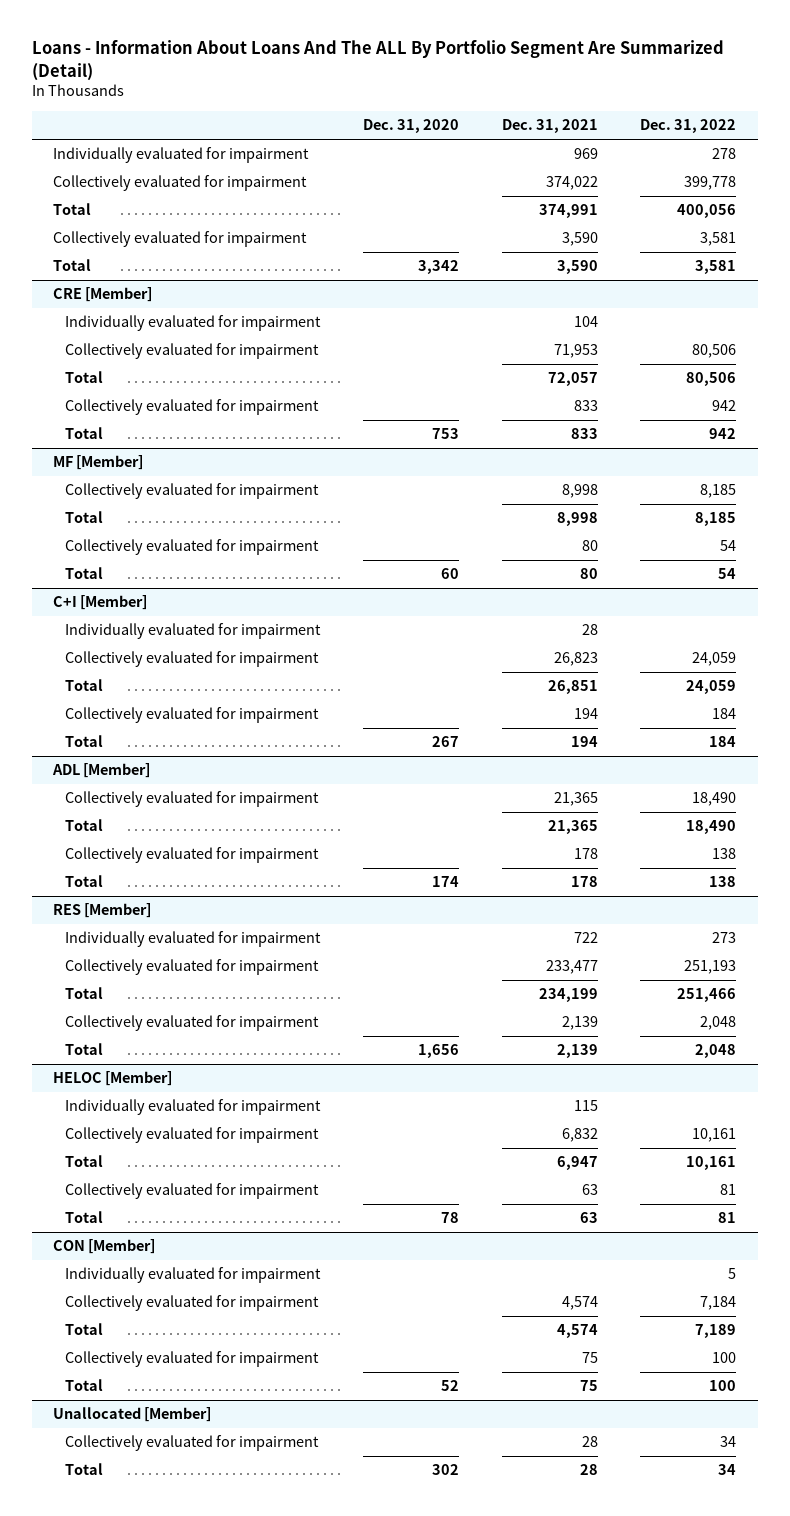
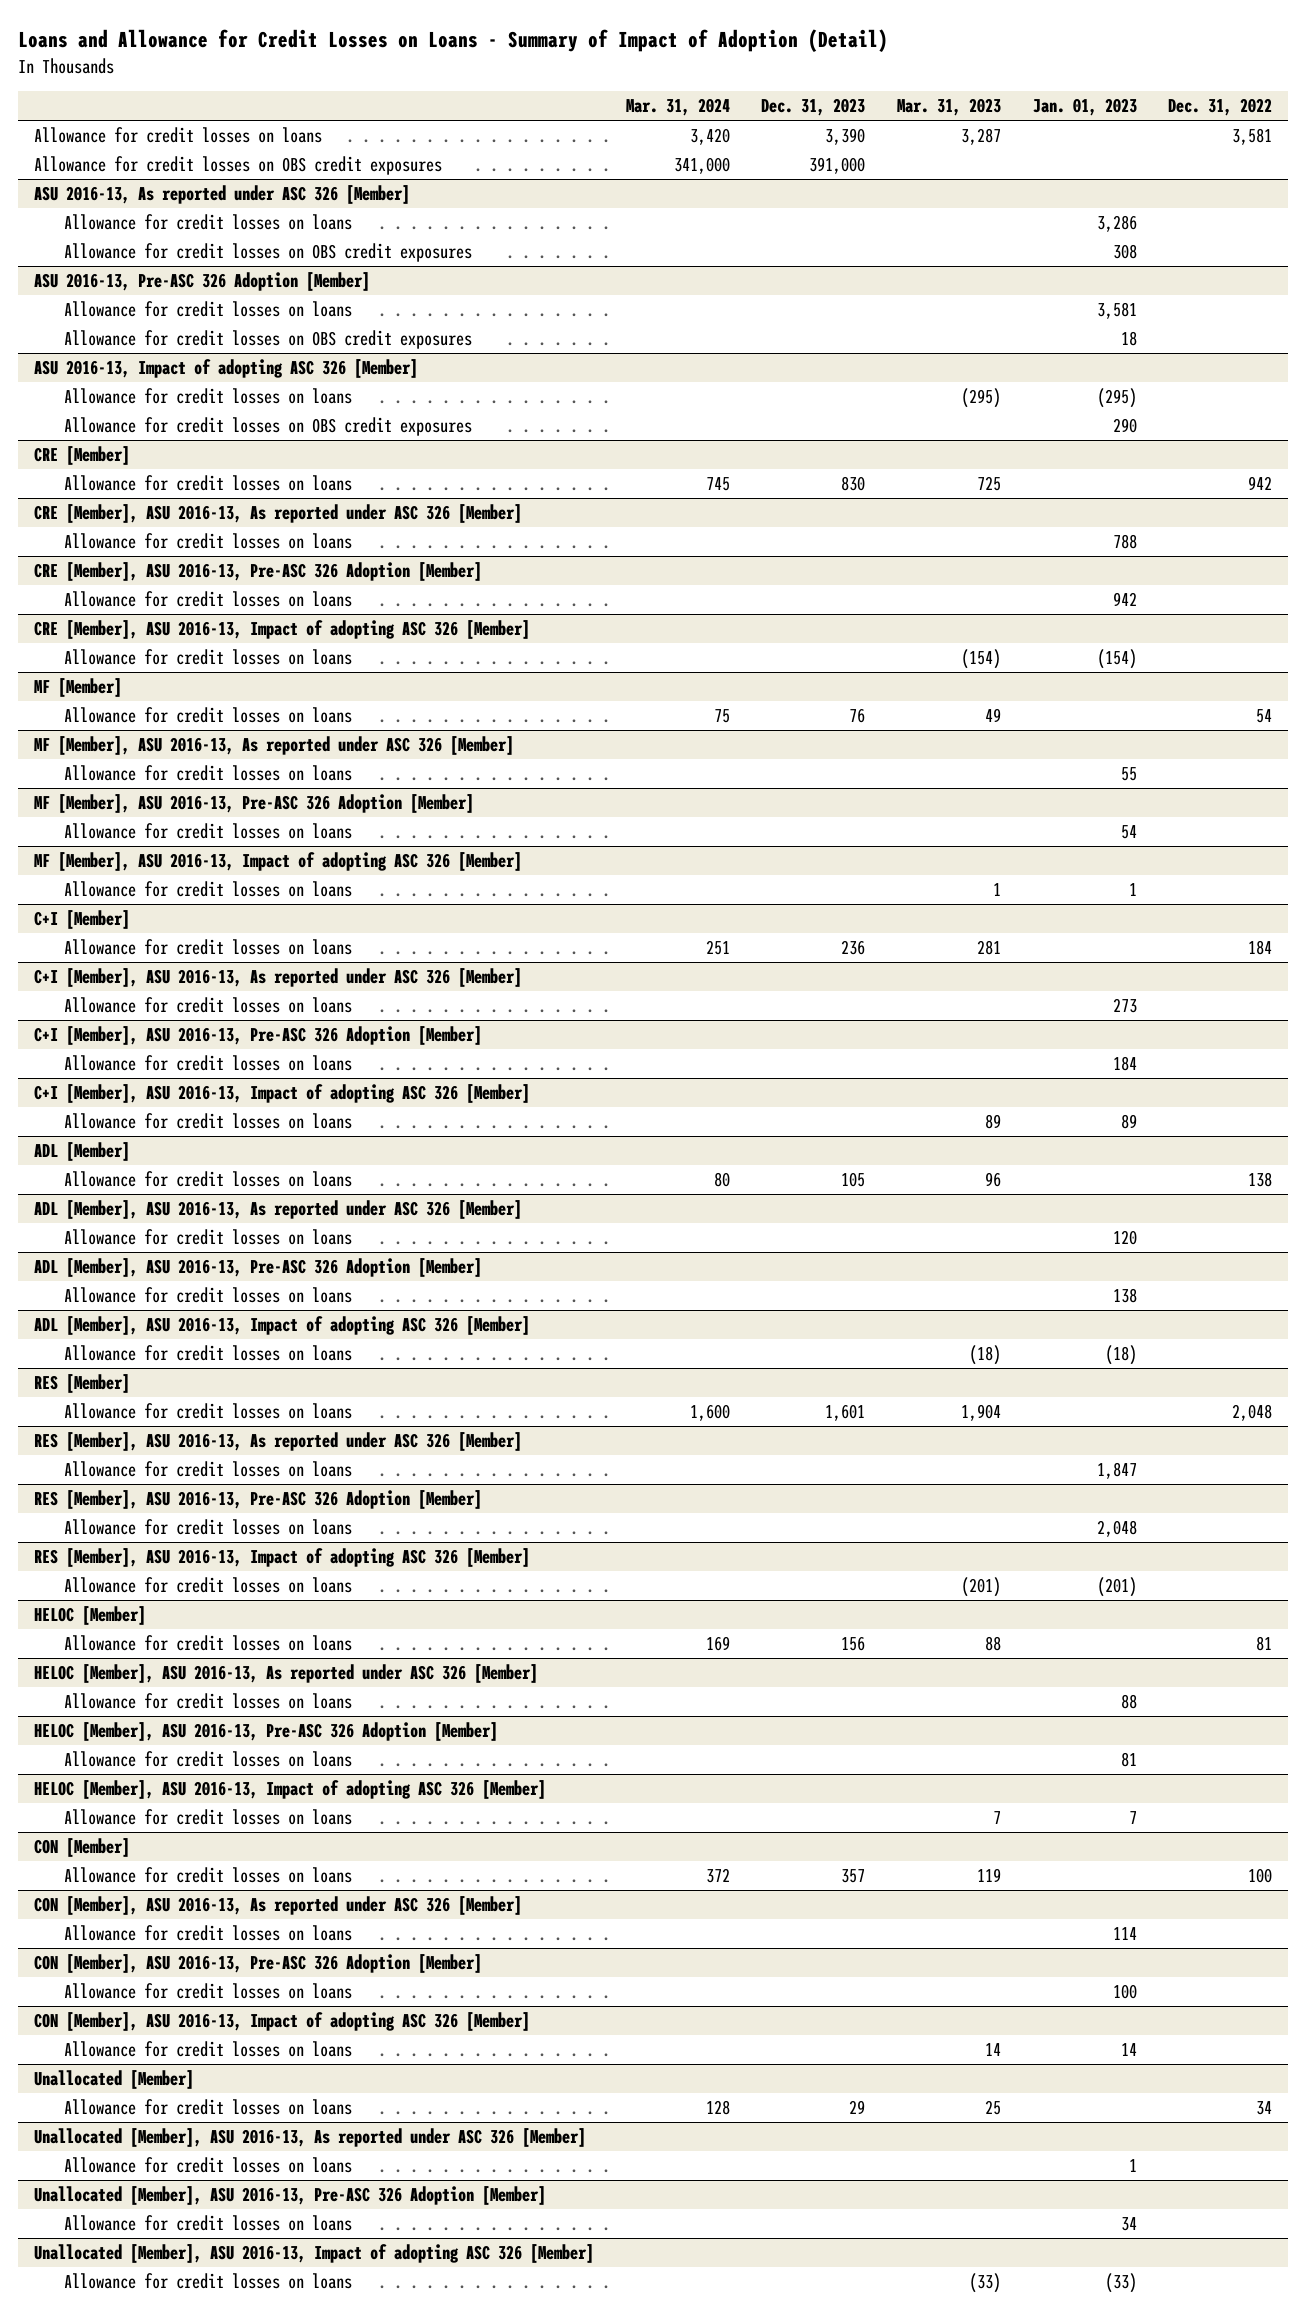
[31,40,724,81] Loans - Information About Loans And The ALL By Portfolio Segment Are Summarized (Detail) -> [18,29,889,53] Loans and Allowance for Credit Losses on Loans - Summary of Impact of Adoption (Detail)
[362,119,459,134] Dec. 31, 2020 -> none
[501,119,598,134] Dec. 31, 2021 -> none
none -> [625,98,730,117] Mar. 31, 2024
none -> [761,98,866,117] Dec. 31, 2023
none -> [896,98,1001,117] Mar. 31, 2023
none -> [1032,98,1137,117] Jan. 01, 2023
[53,147,310,164] Individually evaluated for impairment -> none
[53,175,308,192] Collectively evaluated for impairment -> none
[53,203,92,216] Total -> none
[53,231,308,248] Collectively evaluated for impairment -> none
[53,259,92,272] Total -> [34,126,323,143] Allowance for credit losses on loans
none -> [34,155,443,175] Allowance for credit losses on OBS credit exposures
none -> [34,184,411,204] ASU 2016-13, As reported under ASC 326 [Member]
none -> [63,213,352,230] Allowance for credit losses on loans
none -> [63,242,472,262] Allowance for credit losses on OBS credit exposures
none -> [34,271,371,291] ASU 2016-13, Pre-ASC 326 Adoption [Member]
none -> [63,300,352,317] Allowance for credit losses on loans
none -> [63,329,472,349] Allowance for credit losses on OBS credit exposures
none -> [34,358,419,378] ASU 2016-13, Impact of adopting ASC 326 [Member]
none -> [63,387,352,404] Allowance for credit losses on loans
none -> [63,416,472,436] Allowance for credit losses on OBS credit exposures
[64,315,321,332] Individually evaluated for impairment -> none
[64,343,319,360] Collectively evaluated for impairment -> none
[64,371,103,384] Total -> none
[64,399,319,416] Collectively evaluated for impairment -> none
[64,427,103,440] Total -> [63,474,352,491] Allowance for credit losses on loans
none -> [34,503,523,523] CRE [Member], ASU 2016-13, As reported under ASC 326 [Member]
none -> [63,532,352,549] Allowance for credit losses on loans
none -> [34,561,483,581] CRE [Member], ASU 2016-13, Pre-ASC 326 Adoption [Member]
none -> [63,590,352,607] Allowance for credit losses on loans
none -> [34,619,531,639] CRE [Member], ASU 2016-13, Impact of adopting ASC 326 [Member]
none -> [63,648,352,665] Allowance for credit losses on loans
[64,483,319,500] Collectively evaluated for impairment -> none
[64,511,103,524] Total -> none
[64,539,319,556] Collectively evaluated for impairment -> none
[64,567,103,580] Total -> [63,706,352,723] Allowance for credit losses on loans
none -> [34,735,515,755] MF [Member], ASU 2016-13, As reported under ASC 326 [Member]
none -> [63,764,352,781] Allowance for credit losses on loans
none -> [34,793,475,813] MF [Member], ASU 2016-13, Pre-ASC 326 Adoption [Member]
none -> [63,822,352,839] Allowance for credit losses on loans
none -> [34,851,523,871] MF [Member], ASU 2016-13, Impact of adopting ASC 326 [Member]
none -> [63,880,352,897] Allowance for credit losses on loans
[64,623,321,640] Individually evaluated for impairment -> none
[64,651,319,668] Collectively evaluated for impairment -> none
[64,679,103,692] Total -> none
[64,707,319,724] Collectively evaluated for impairment -> none
[64,735,103,748] Total -> [63,938,352,955] Allowance for credit losses on loans
none -> [34,967,523,987] C+I [Member], ASU 2016-13, As reported under ASC 326 [Member]
none -> [63,996,352,1013] Allowance for credit losses on loans
none -> [34,1025,483,1045] C+I [Member], ASU 2016-13, Pre-ASC 326 Adoption [Member]
none -> [63,1054,352,1071] Allowance for credit losses on loans
none -> [34,1083,531,1103] C+I [Member], ASU 2016-13, Impact of adopting ASC 326 [Member]
none -> [63,1112,352,1129] Allowance for credit losses on loans
[64,791,319,808] Collectively evaluated for impairment -> none
[64,819,103,832] Total -> none
[64,847,319,864] Collectively evaluated for impairment -> none
[64,875,103,888] Total -> [63,1170,352,1187] Allowance for credit losses on loans
none -> [34,1199,523,1219] ADL [Member], ASU 2016-13, As reported under ASC 326 [Member]
none -> [63,1228,352,1245] Allowance for credit losses on loans
none -> [34,1257,483,1277] ADL [Member], ASU 2016-13, Pre-ASC 326 Adoption [Member]
none -> [63,1286,352,1303] Allowance for credit losses on loans
none -> [34,1315,531,1335] ADL [Member], ASU 2016-13, Impact of adopting ASC 326 [Member]
none -> [63,1344,352,1361] Allowance for credit losses on loans
[64,931,321,948] Individually evaluated for impairment -> none
[64,959,319,976] Collectively evaluated for impairment -> none
[64,987,103,1000] Total -> none
[64,1015,319,1032] Collectively evaluated for impairment -> none
[64,1043,103,1056] Total -> [63,1402,352,1419] Allowance for credit losses on loans
none -> [34,1431,523,1451] RES [Member], ASU 2016-13, As reported under ASC 326 [Member]
none -> [63,1460,352,1477] Allowance for credit losses on loans
none -> [34,1489,483,1509] RES [Member], ASU 2016-13, Pre-ASC 326 Adoption [Member]
none -> [63,1518,352,1535] Allowance for credit losses on loans
none -> [34,1547,531,1567] RES [Member], ASU 2016-13, Impact of adopting ASC 326 [Member]
none -> [63,1576,352,1593] Allowance for credit losses on loans
[64,1099,321,1116] Individually evaluated for impairment -> none
[64,1127,319,1144] Collectively evaluated for impairment -> none
[64,1155,103,1168] Total -> none
[64,1183,319,1200] Collectively evaluated for impairment -> none
[64,1211,103,1224] Total -> [63,1634,352,1651] Allowance for credit losses on loans
none -> [34,1663,539,1683] HELOC [Member], ASU 2016-13, As reported under ASC 326 [Member]
none -> [63,1692,352,1709] Allowance for credit losses on loans
none -> [34,1721,499,1741] HELOC [Member], ASU 2016-13, Pre-ASC 326 Adoption [Member]
none -> [63,1750,352,1767] Allowance for credit losses on loans
none -> [34,1779,547,1799] HELOC [Member], ASU 2016-13, Impact of adopting ASC 326 [Member]
none -> [63,1808,352,1825] Allowance for credit losses on loans
[64,1267,321,1284] Individually evaluated for impairment -> none
[64,1295,319,1312] Collectively evaluated for impairment -> none
[64,1323,103,1336] Total -> none
[64,1351,319,1368] Collectively evaluated for impairment -> none
[64,1379,103,1392] Total -> [63,1866,352,1883] Allowance for credit losses on loans
none -> [34,1895,523,1915] CON [Member], ASU 2016-13, As reported under ASC 326 [Member]
none -> [63,1924,352,1941] Allowance for credit losses on loans
none -> [34,1953,483,1973] CON [Member], ASU 2016-13, Pre-ASC 326 Adoption [Member]
none -> [63,1982,352,1999] Allowance for credit losses on loans
none -> [34,2011,531,2031] CON [Member], ASU 2016-13, Impact of adopting ASC 326 [Member]
none -> [63,2040,352,2057] Allowance for credit losses on loans
[64,1435,319,1452] Collectively evaluated for impairment -> none
[64,1463,103,1476] Total -> [63,2098,352,2115] Allowance for credit losses on loans
none -> [34,2127,587,2147] Unallocated [Member], ASU 2016-13, As reported under ASC 326 [Member]
none -> [63,2156,352,2173] Allowance for credit losses on loans
none -> [34,2185,547,2205] Unallocated [Member], ASU 2016-13, Pre-ASC 326 Adoption [Member]
none -> [63,2214,352,2231] Allowance for credit losses on loans
none -> [34,2243,595,2263] Unallocated [Member], ASU 2016-13, Impact of adopting ASC 326 [Member]
none -> [63,2272,352,2289] Allowance for credit losses on loans

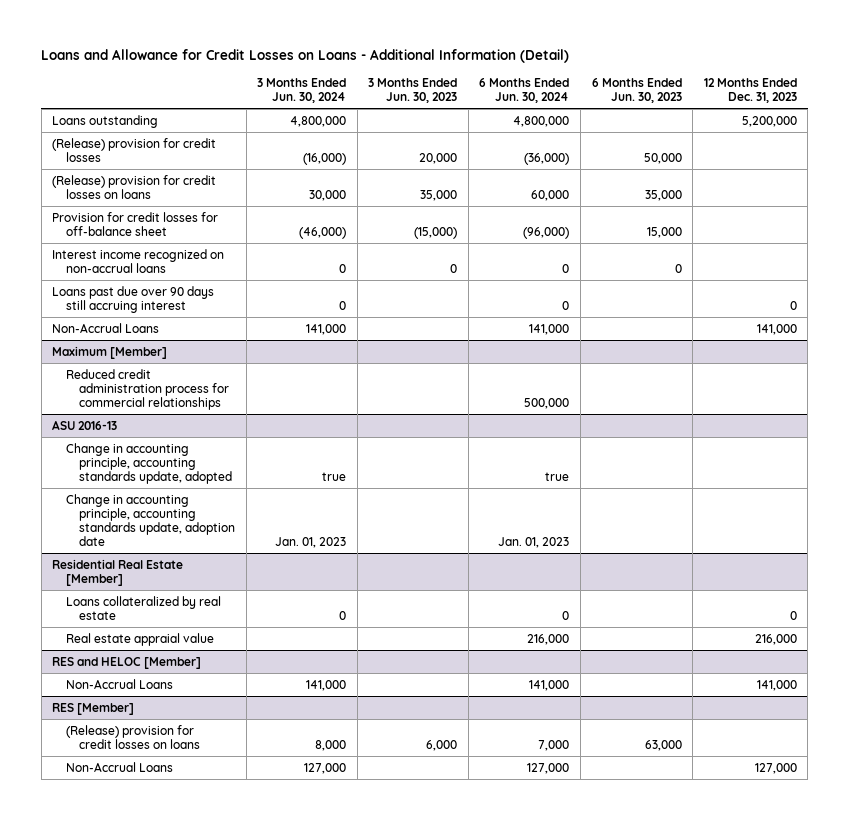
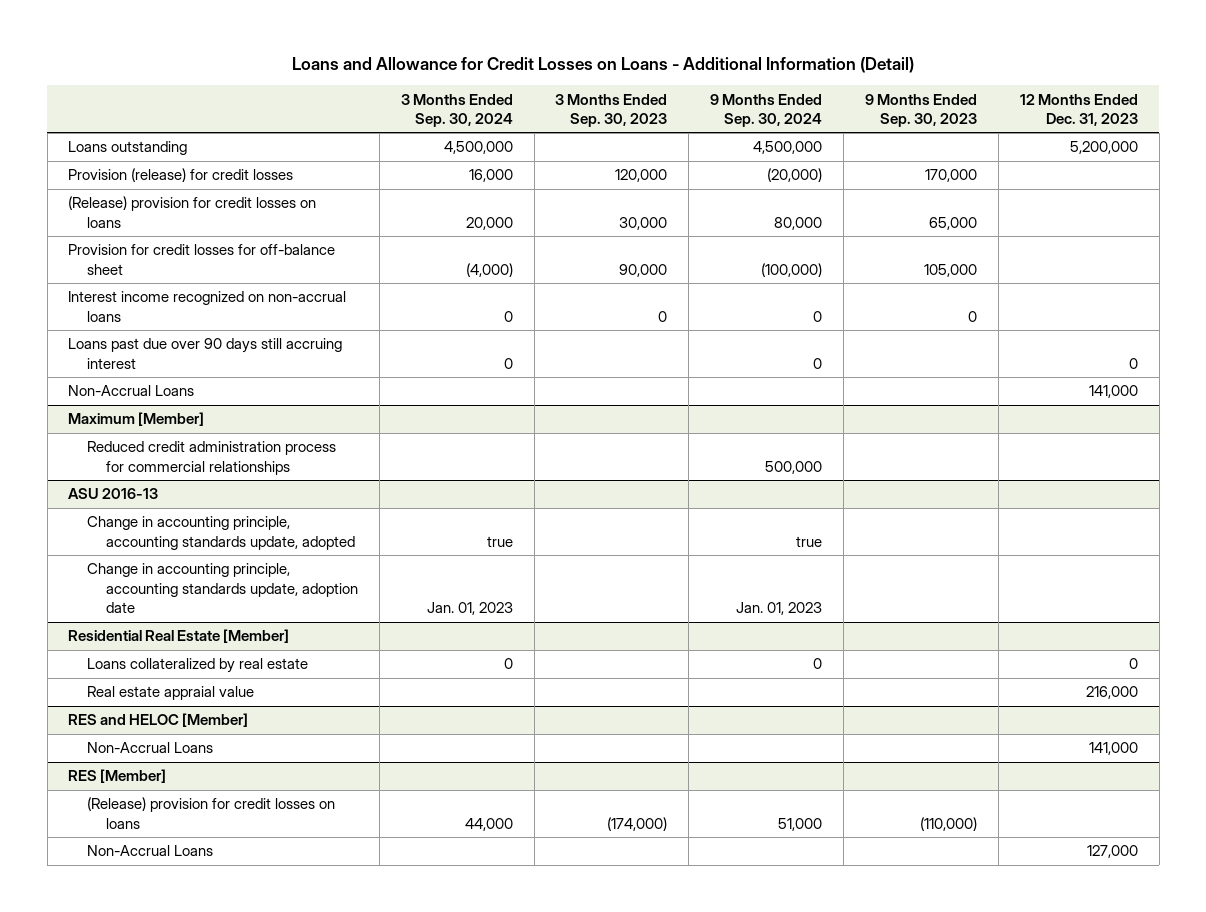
[257,78,347,104] 3 Months Ended Jun. 30, 2024 -> none
[368,78,458,104] 3 Months Ended Jun. 30, 2023 -> none
[479,78,570,104] 6 Months Ended Jun. 30, 2024 -> none
[591,78,682,104] 6 Months Ended Jun. 30, 2023 -> none
none -> [400,93,513,127] 3 Months Ended Sep. 30, 2024
none -> [555,93,668,127] 3 Months Ended Sep. 30, 2023
none -> [710,93,823,127] 9 Months Ended Sep. 30, 2024
none -> [864,93,977,127] 9 Months Ended Sep. 30, 2023
[52,137,217,162] (Release) provision for credit losses -> [68,168,294,183] Provision (release) for credit losses

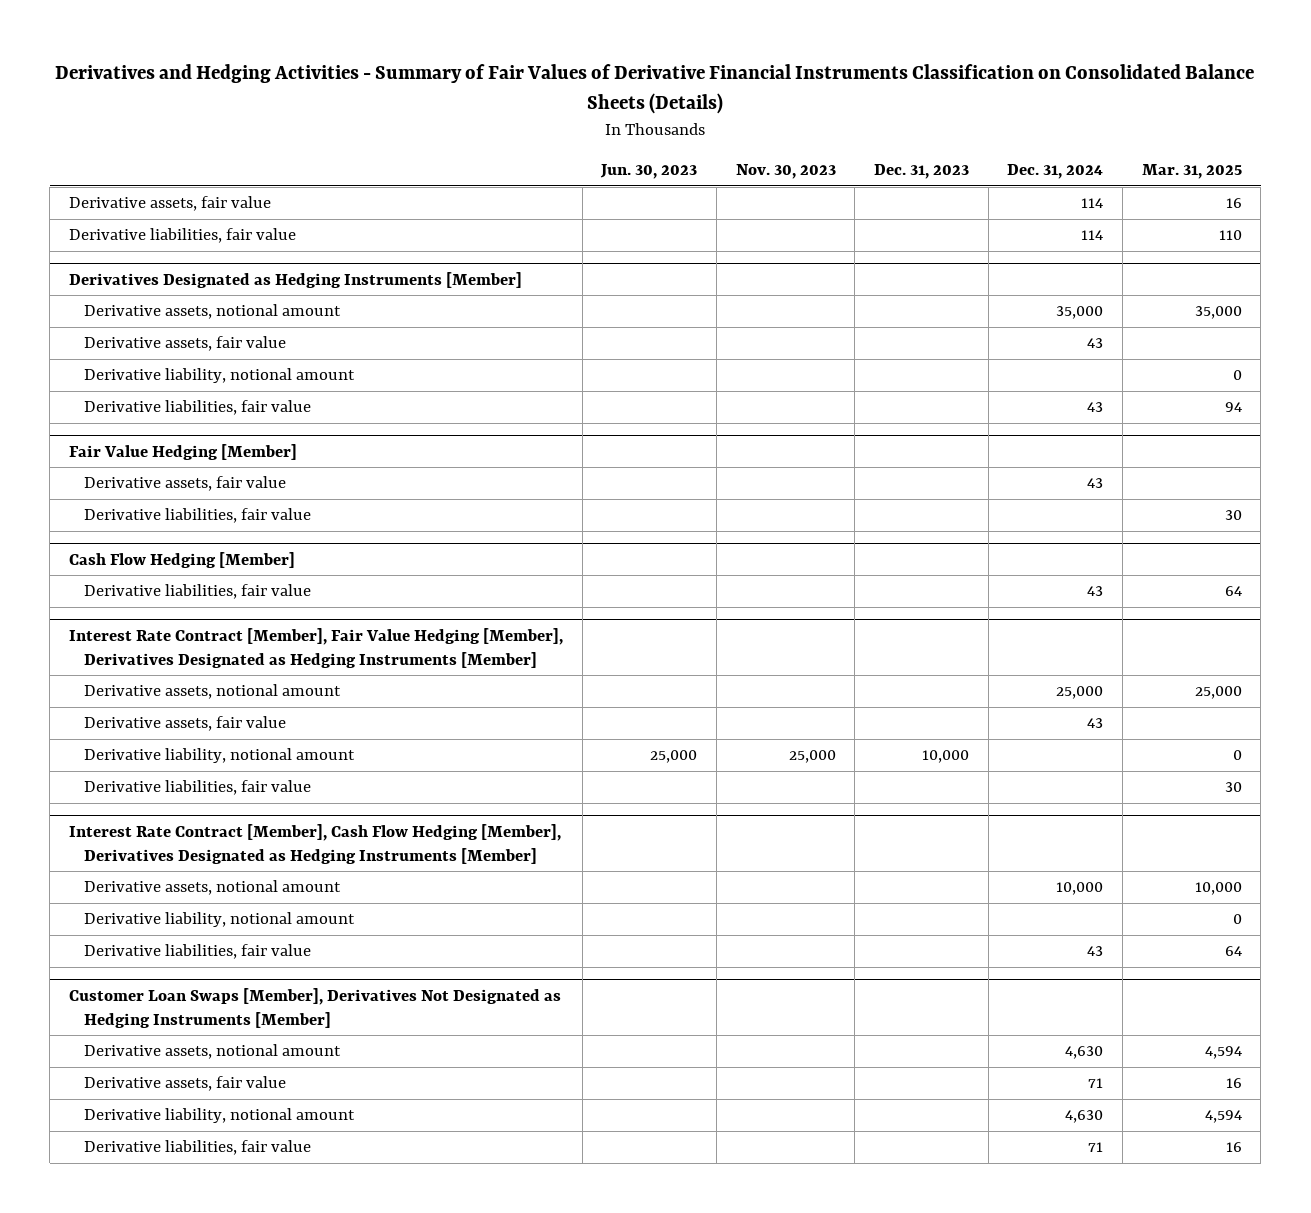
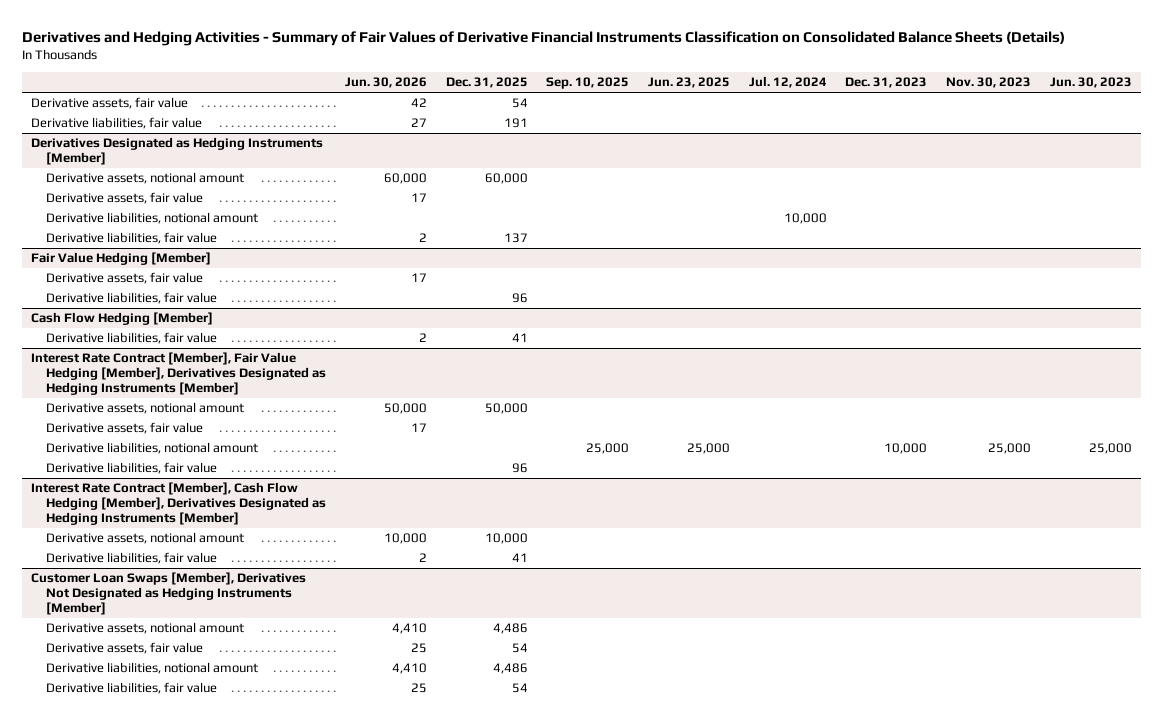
[1007,164,1104,180] Dec. 31, 2024 -> none
[1141,164,1242,180] Mar. 31, 2025 -> none
none -> [345,77,428,89] Jun. 30, 2026
none -> [445,77,528,89] Dec. 31, 2025
none -> [546,77,630,90] Sep. 10, 2025
none -> [647,77,730,89] Jun. 23, 2025
none -> [748,76,827,89] Jul. 12, 2024
[83,368,355,384] Derivative liability, notional amount -> [46,212,259,225] Derivative liabilities, notional amount
[83,748,355,764] Derivative liability, notional amount -> [46,442,259,455] Derivative liabilities, notional amount
[83,912,355,928] Derivative liability, notional amount -> none
[83,1108,355,1124] Derivative liability, notional amount -> [46,662,259,675] Derivative liabilities, notional amount

